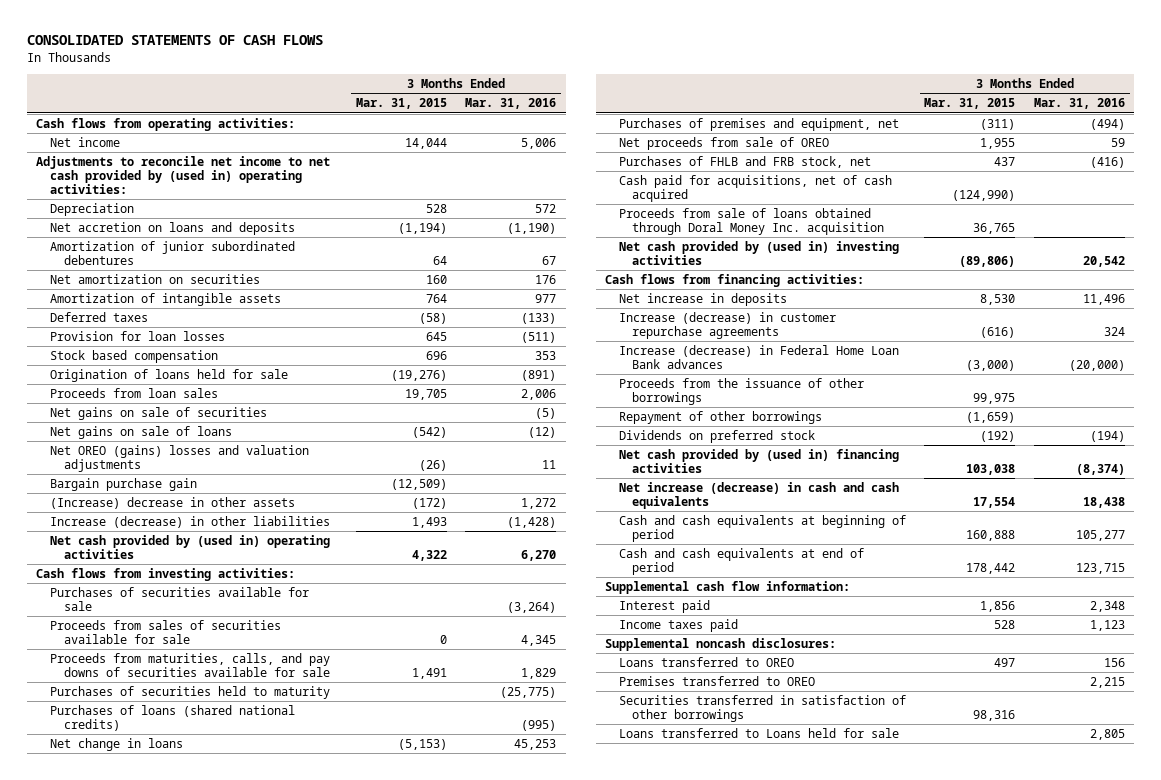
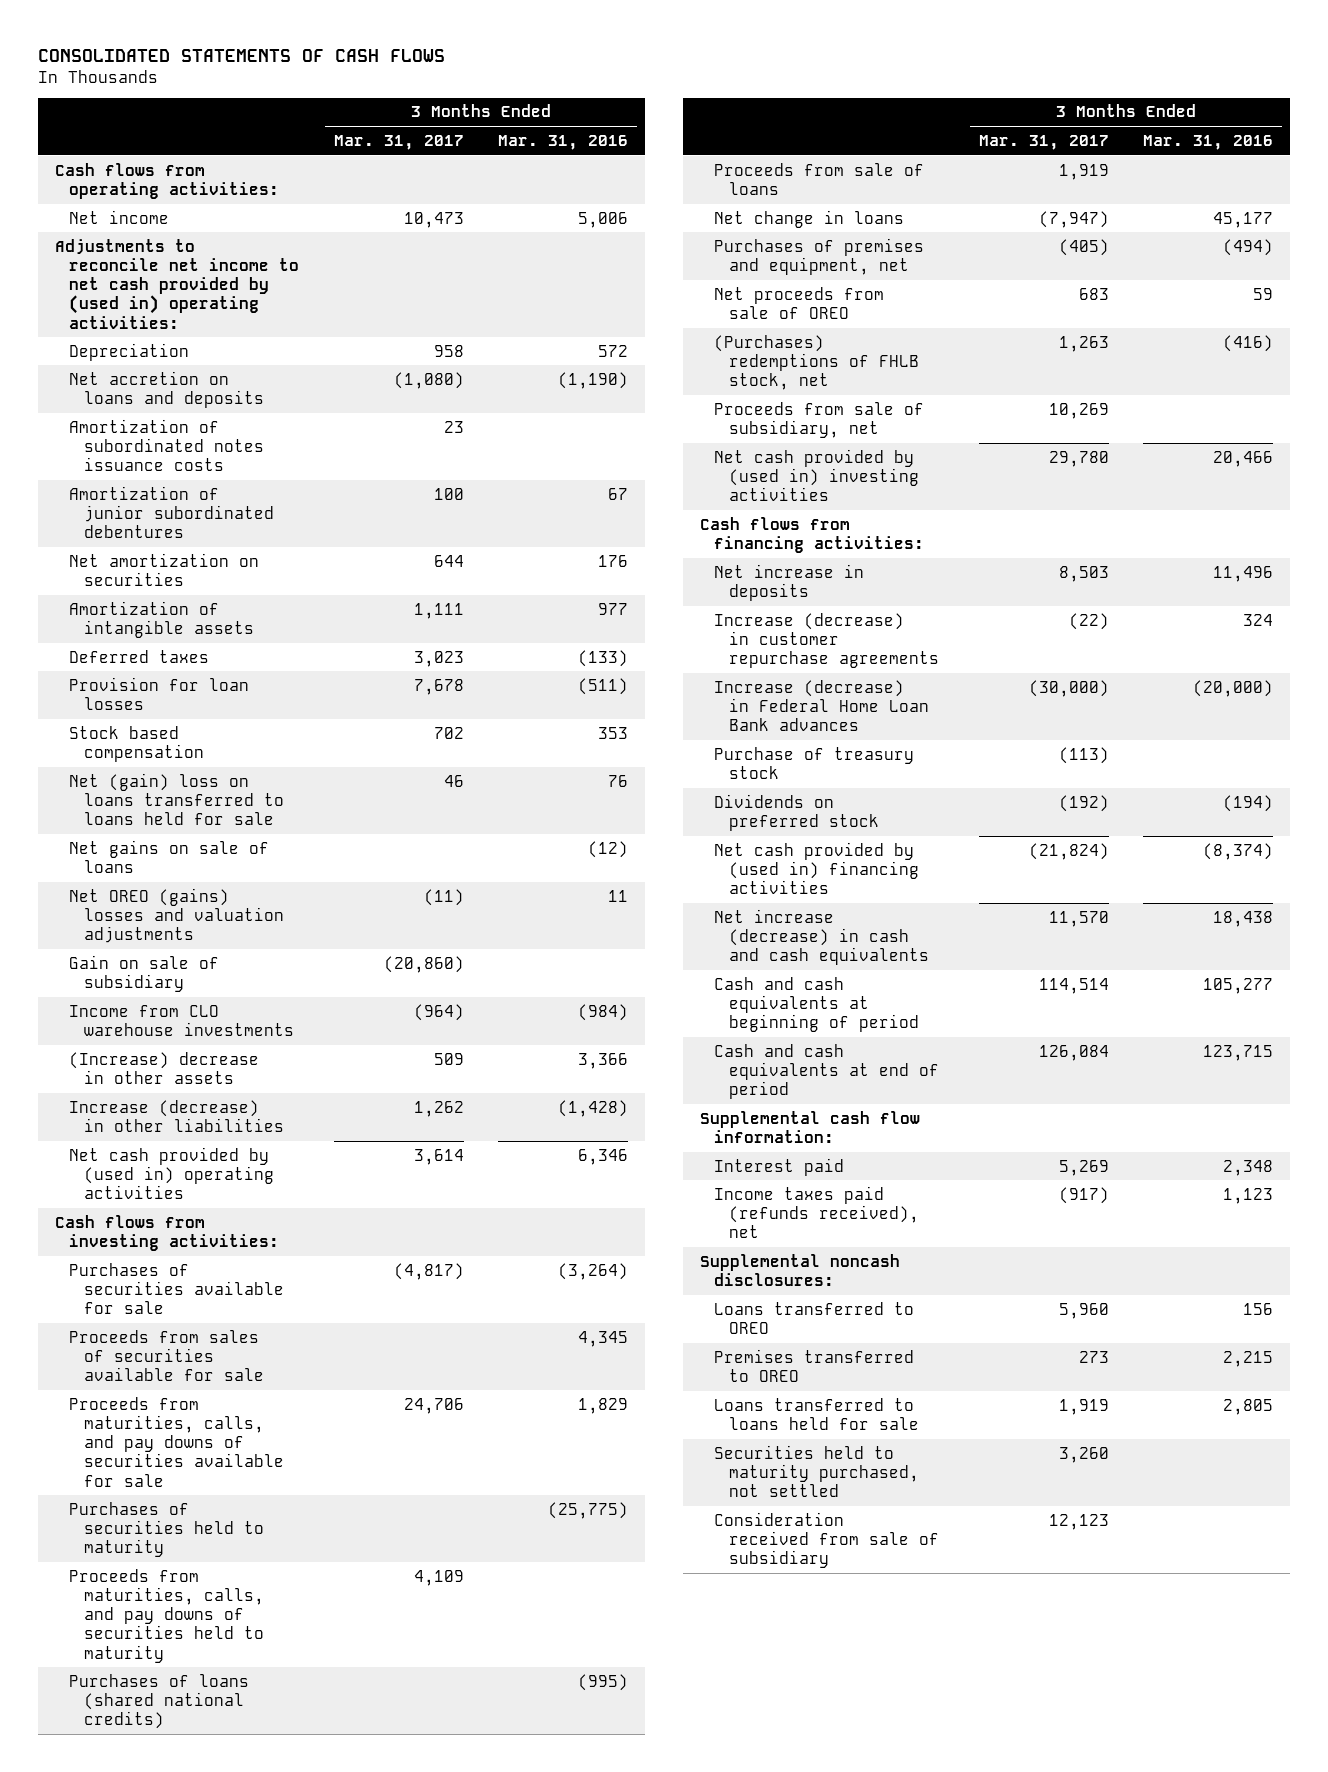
[355,98,447,110] Mar. 31, 2015 -> none
none -> [333,134,464,150] Mar. 31, 2017
none -> [69,418,264,472] Amortization of subordinated notes issuance costs
[49,369,288,383] Origination of loans held for sale -> none
[49,388,218,399] Proceeds from loan sales -> none
[49,407,267,421] Net gains on sale of securities -> none
none -> [69,772,284,826] Net (gain) loss on loans transferred to loans held for sale
[49,478,197,492] Bargain purchase gain -> none
none -> [69,954,220,992] Gain on sale of subsidiary
none -> [69,1004,294,1036] Income from CLO warehouse investments
[521,498,557,510] 1,272 -> [577,1052,628,1069] 3,366
[521,549,557,561] 6,270 -> [577,1148,628,1165] 6,346
none -> [69,1568,264,1663] Proceeds from maturities, calls, and pay downs of securities held to maturity
none -> [714,162,925,195] Proceeds from sale of loans
[514,739,557,751] 45,253 -> [1212,211,1273,228] 45,177
[618,175,892,202] Cash paid for acquisitions, net of cash acquired -> none
[618,208,885,235] Proceeds from sale of loans obtained through Doral Money Inc. acquisition -> none
[618,156,871,169] Purchases of FHLB and FRB stock, net -> [714,334,919,391] (Purchases) redemptions of FHLB stock, net
none -> [714,401,925,438] Proceeds from sale of subsidiary, net
[1082,255,1125,267] 20,542 -> [1212,450,1273,467] 20,466
[618,378,864,405] Proceeds from the issuance of other borrowings -> none
[618,411,822,425] Repayment of other borrowings -> none
none -> [714,746,915,779] Purchase of treasury stock
[618,619,738,633] Income taxes paid -> [714,1185,919,1239] Income taxes paid (refunds received), net
[618,695,906,722] Securities transferred in satisfaction of other borrowings -> none
[618,728,899,739] Loans transferred to Loans held for sale -> [714,1397,919,1430] Loans transferred to loans held for sale
none -> [714,1444,919,1498] Securities held to maturity purchased, not settled
none -> [714,1511,939,1569] Consideration received from sale of subsidiary

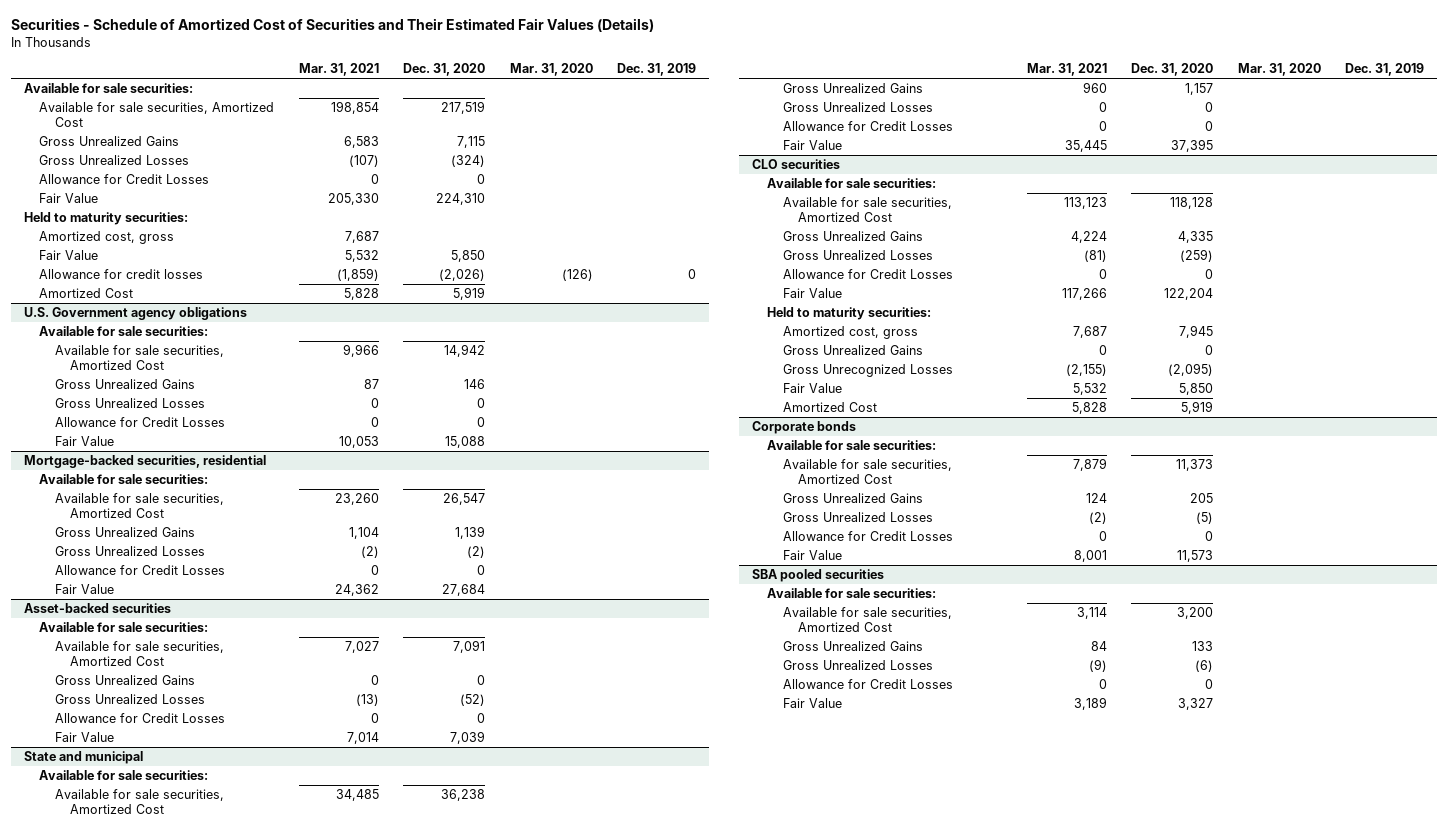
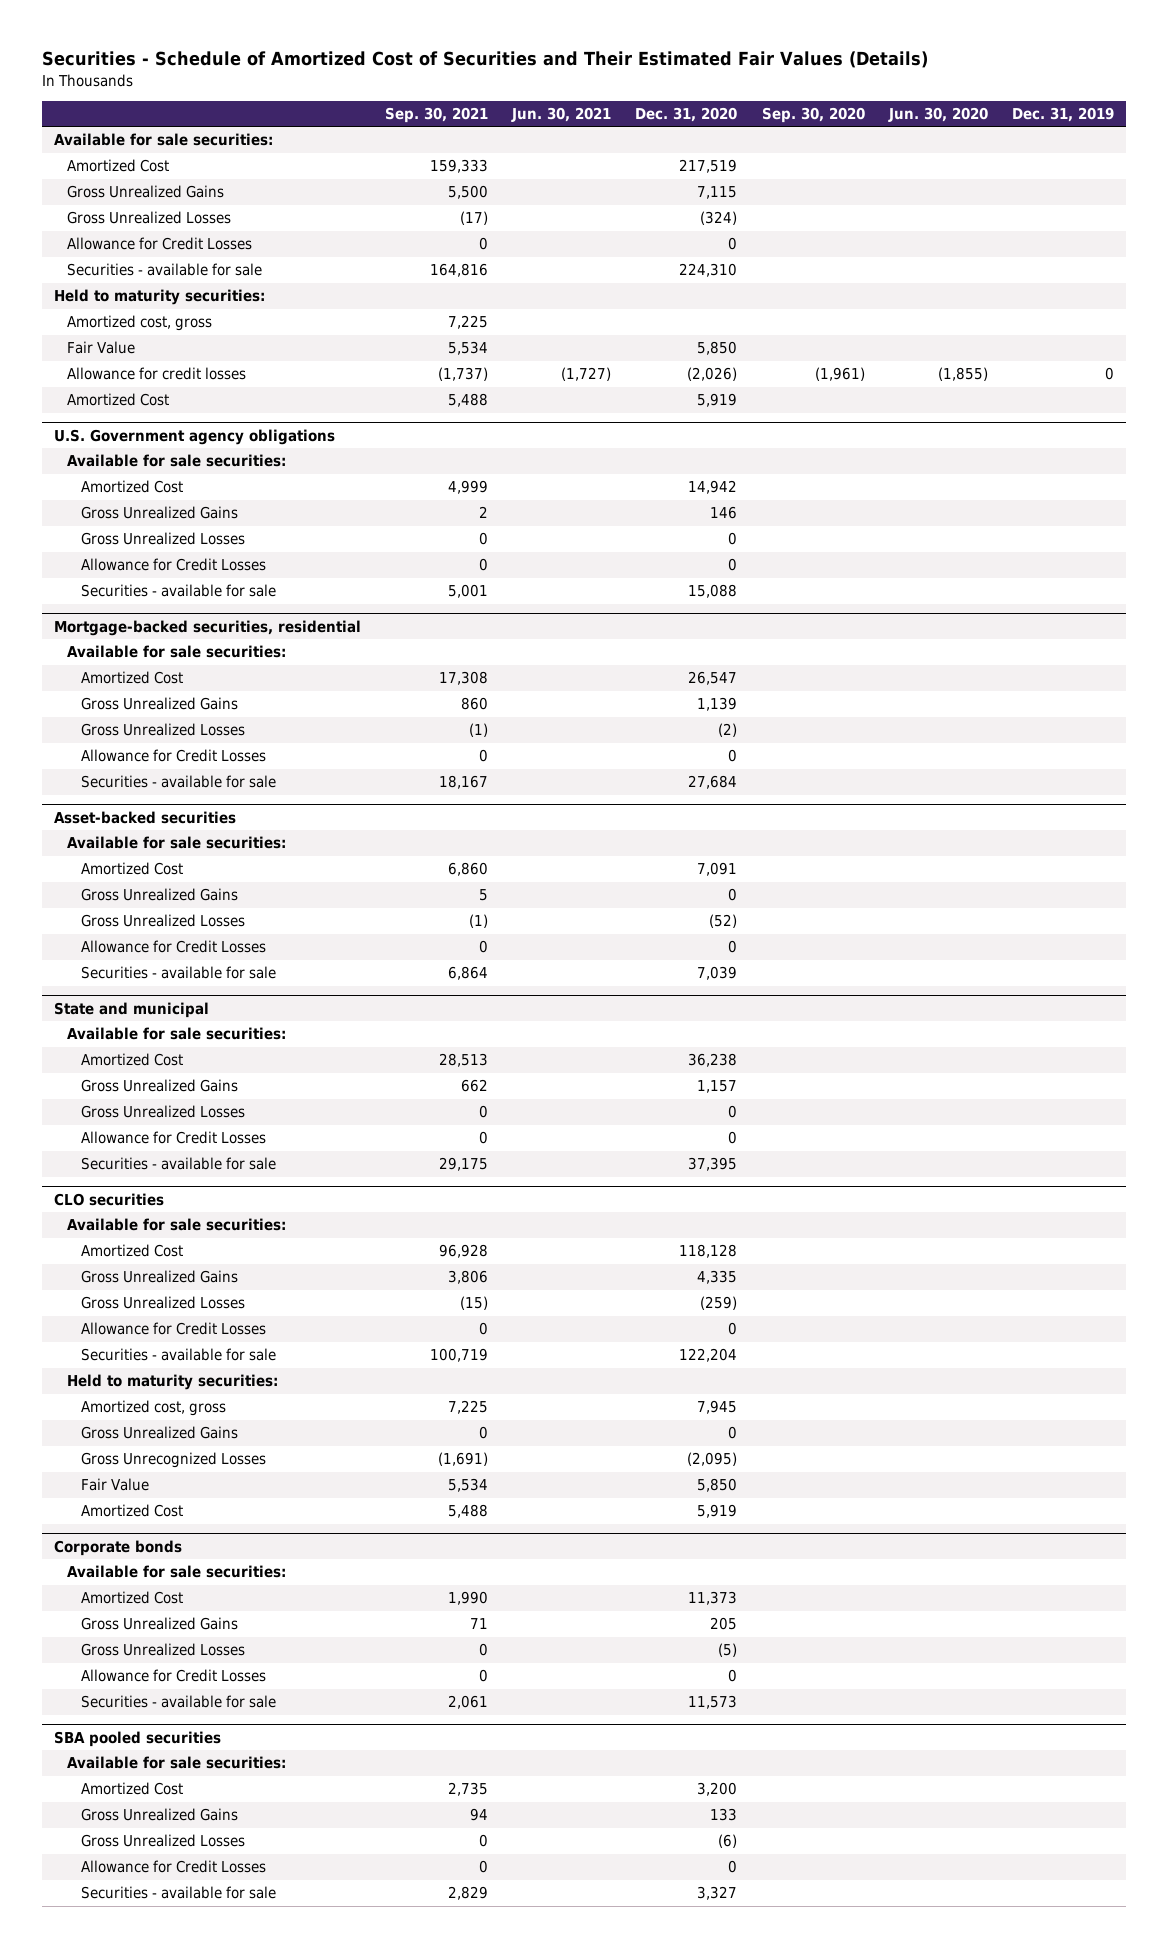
[298,63,379,77] Mar. 31, 2021 -> none
[509,63,593,77] Mar. 31, 2020 -> none
none -> [385,107,489,124] Sep. 30, 2021
none -> [511,107,612,123] Jun. 30, 2021
none -> [761,107,865,124] Sep. 30, 2020
none -> [887,107,988,123] Jun. 30, 2020
[39,101,275,127] Available for sale securities, Amortized Cost -> [67,159,170,173] Amortized Cost
[39,192,99,203] Fair Value -> [67,263,263,277] Securities - available for sale
[54,344,224,370] Available for sale securities, Amortized Cost -> [80,480,183,494] Amortized Cost
[54,435,114,446] Fair Value -> [80,584,276,598] Securities - available for sale
[54,492,224,518] Available for sale securities, Amortized Cost -> [80,671,183,685] Amortized Cost
[54,583,114,594] Fair Value -> [80,775,276,789] Securities - available for sale
[54,640,224,666] Available for sale securities, Amortized Cost -> [80,862,183,876] Amortized Cost
[54,731,114,742] Fair Value -> [80,966,276,980] Securities - available for sale
[54,788,224,814] Available for sale securities, Amortized Cost -> [80,1053,183,1067] Amortized Cost
[782,139,842,150] Fair Value -> [80,1157,276,1171] Securities - available for sale
[782,196,952,222] Available for sale securities, Amortized Cost -> [80,1244,183,1258] Amortized Cost
[782,287,842,298] Fair Value -> [80,1348,276,1362] Securities - available for sale
[782,458,952,484] Available for sale securities, Amortized Cost -> [80,1591,183,1605] Amortized Cost
[782,549,842,560] Fair Value -> [80,1695,276,1709] Securities - available for sale
[782,606,952,632] Available for sale securities, Amortized Cost -> [80,1782,183,1796] Amortized Cost
[782,697,842,708] Fair Value -> [80,1886,276,1900] Securities - available for sale

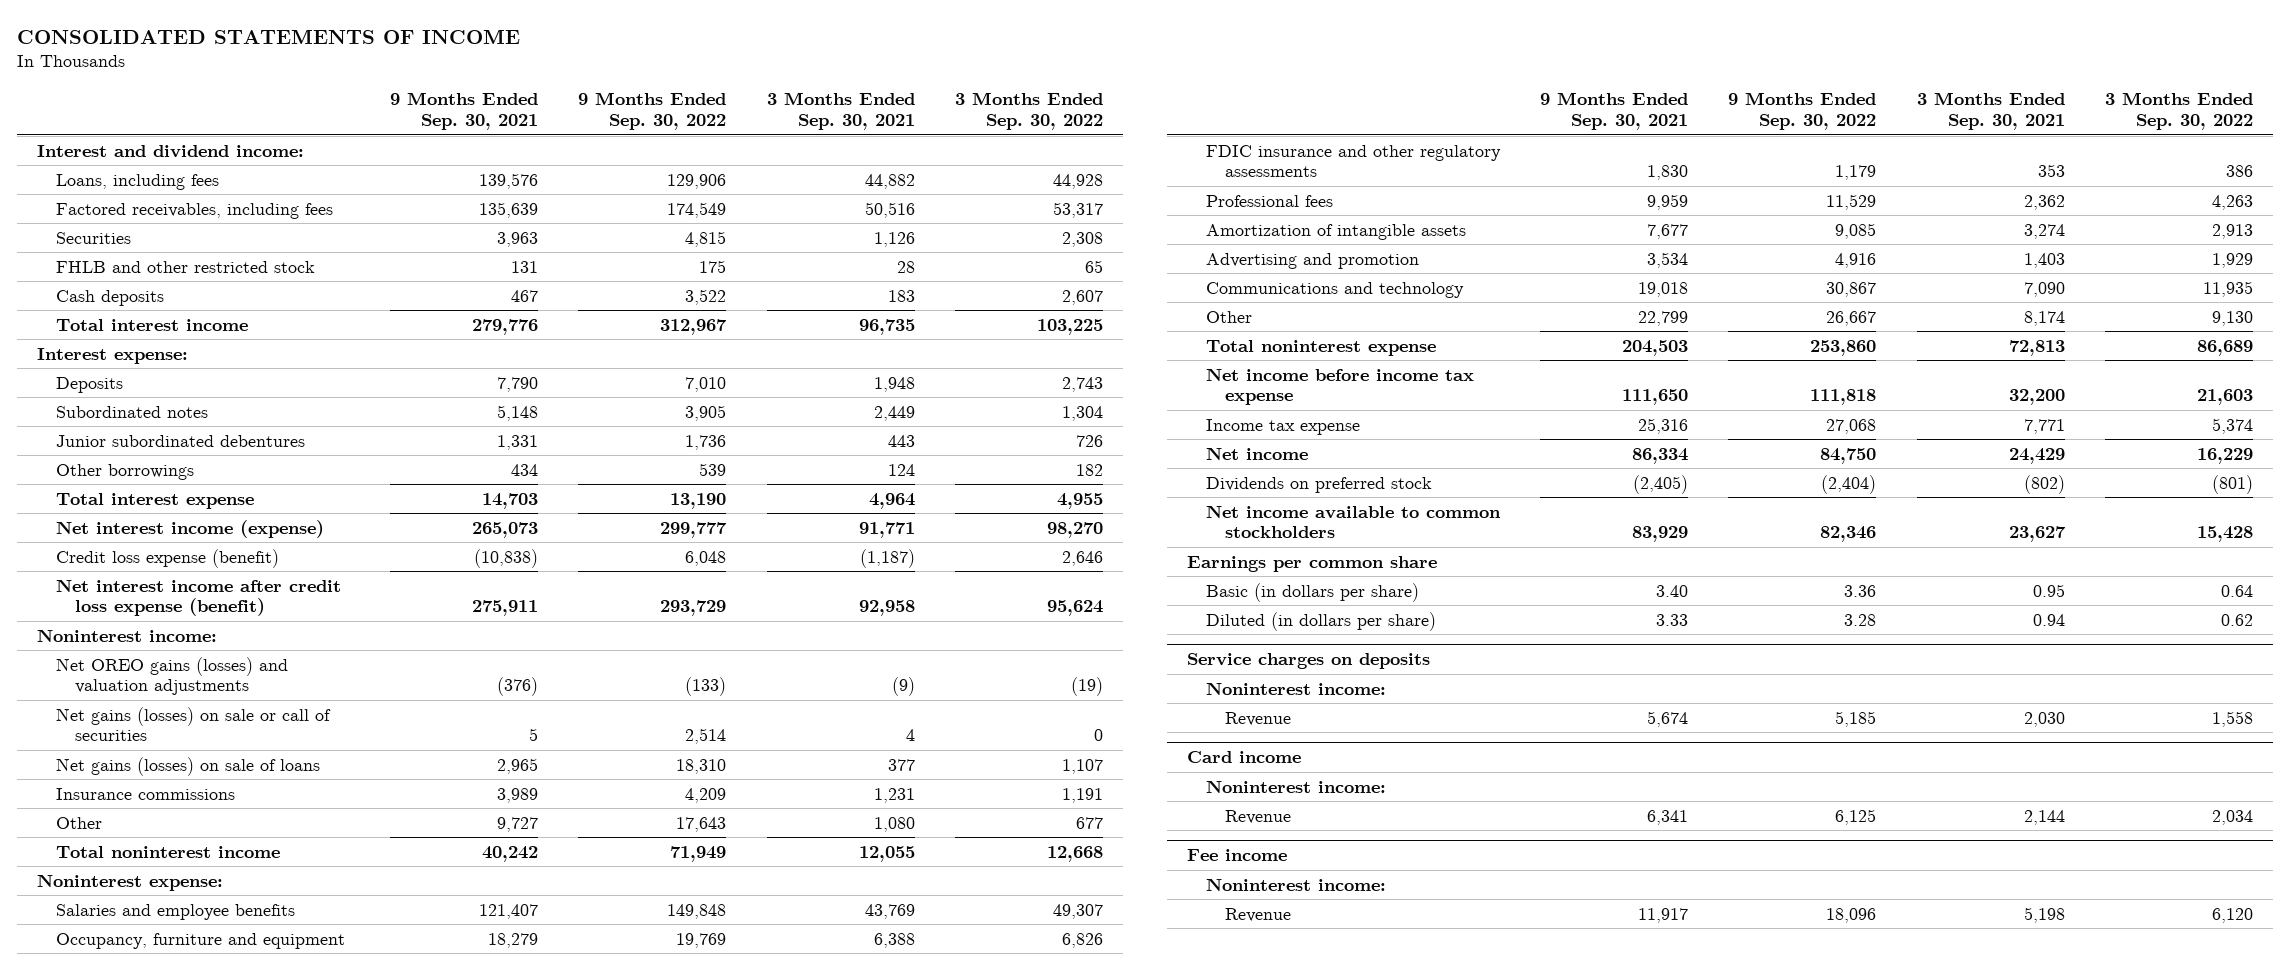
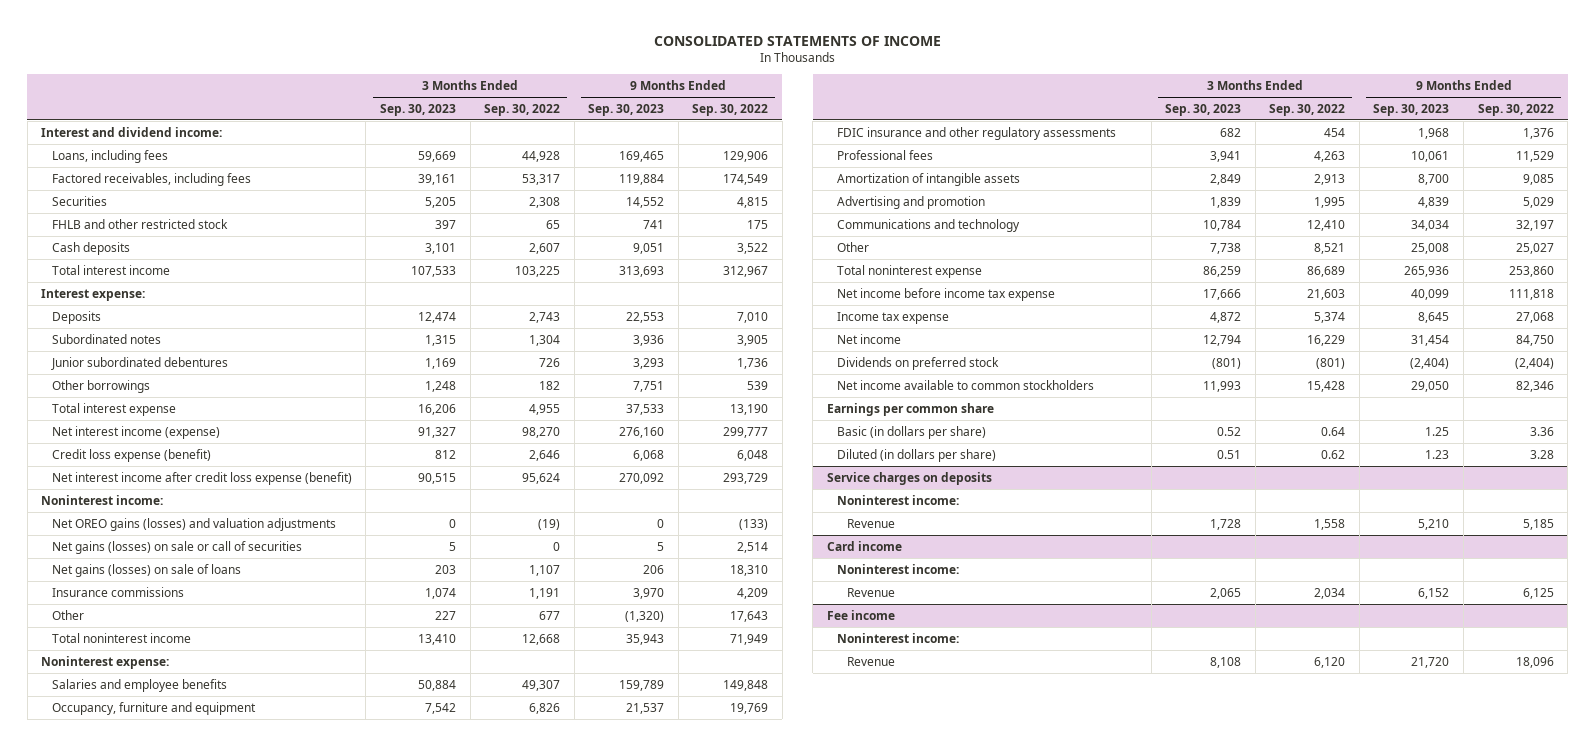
[390,92,539,130] 9 Months Ended Sep. 30, 2021 -> none
[766,92,915,130] 3 Months Ended Sep. 30, 2021 -> none
none -> [379,103,456,116] Sep. 30, 2023
none -> [588,103,665,116] Sep. 30, 2023
[1835,165,1877,181] 1,179 -> [1522,127,1554,139] 1,376
[2225,165,2253,178] 386 -> [1324,127,1346,137] 454
[1835,252,1877,268] 4,916 -> [1522,196,1554,208] 5,029
[2211,252,2253,268] 1,929 -> [1314,196,1346,208] 1,995
[1826,281,1877,297] 30,867 -> [1515,219,1554,231] 32,197
[2202,280,2253,297] 11,935 -> [1307,219,1346,231] 12,410
[1826,310,1877,326] 26,667 -> [1515,242,1554,254] 25,027
[2211,310,2253,326] 9,130 -> [1314,242,1346,254] 8,521

